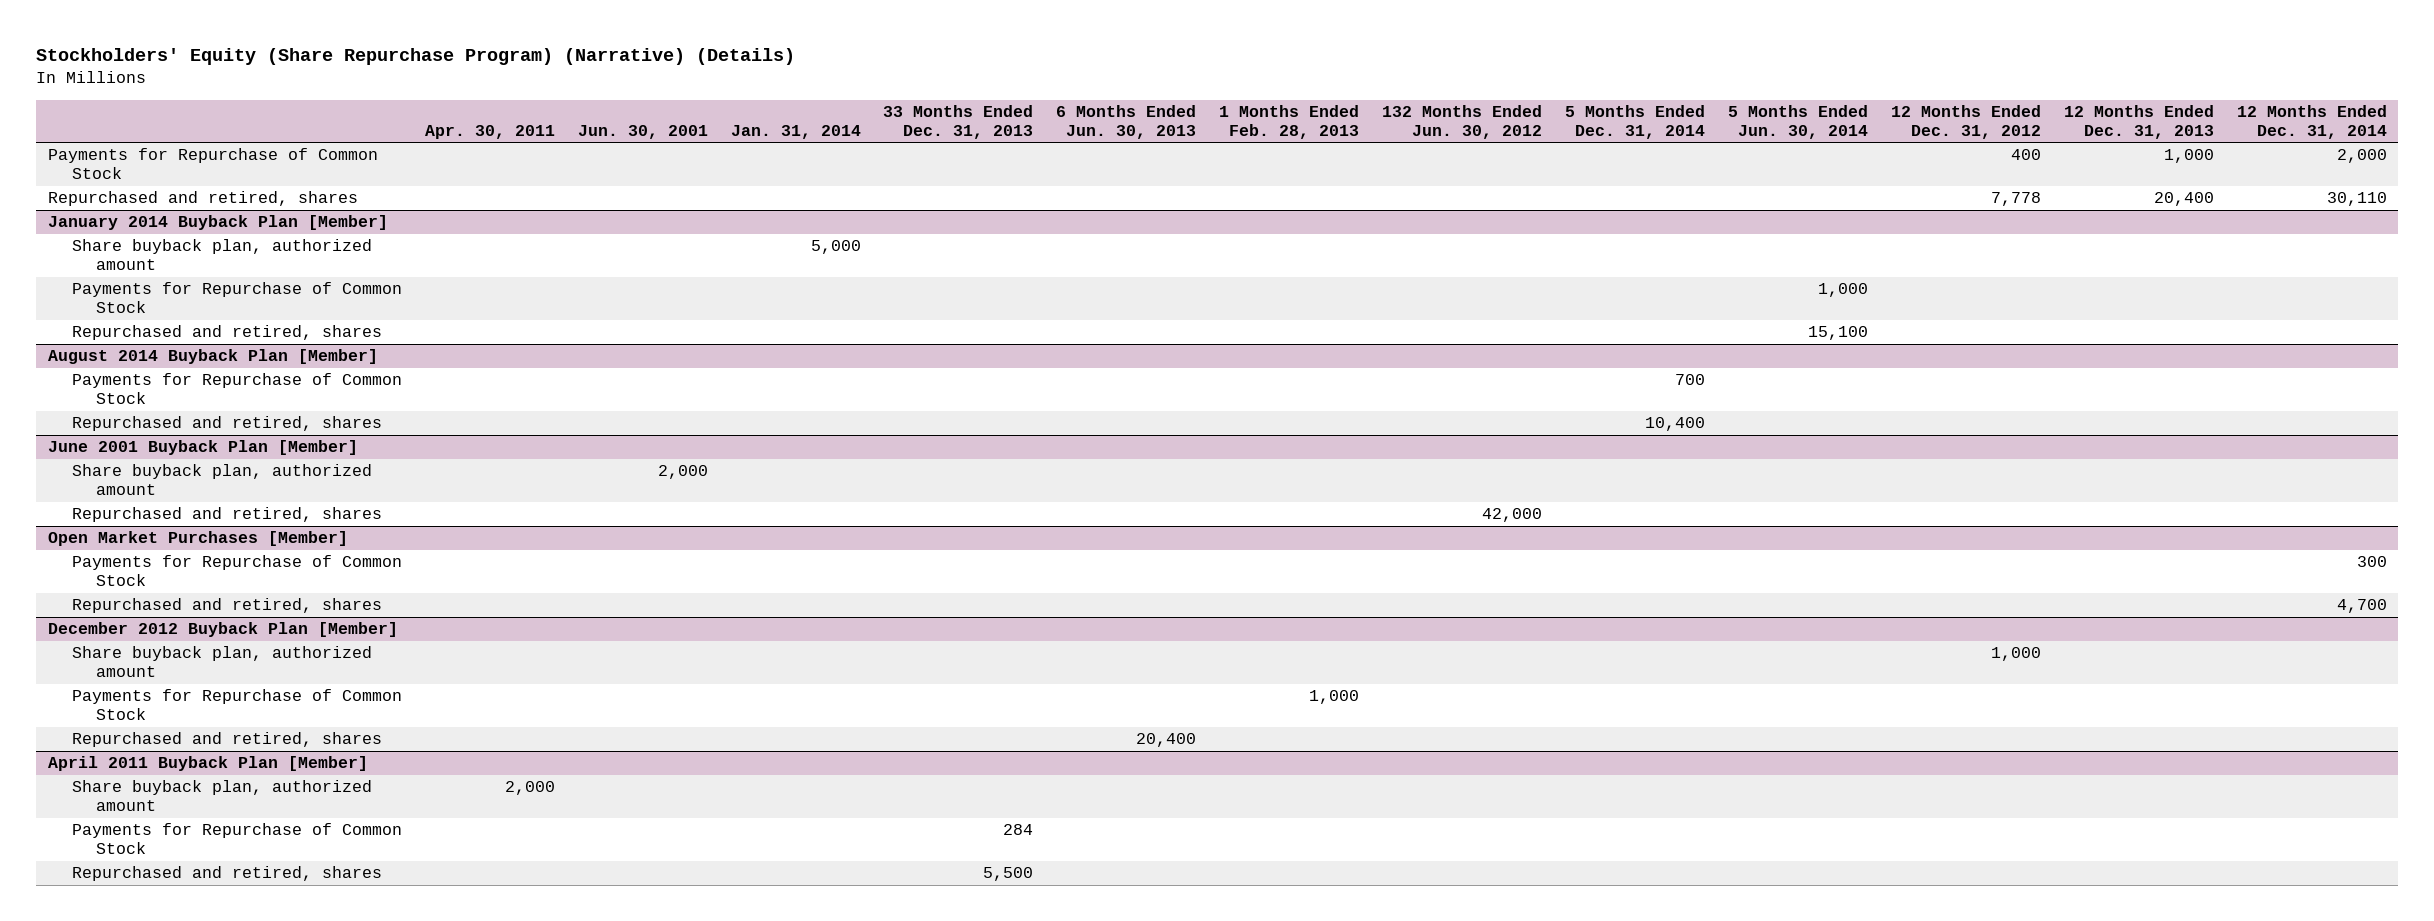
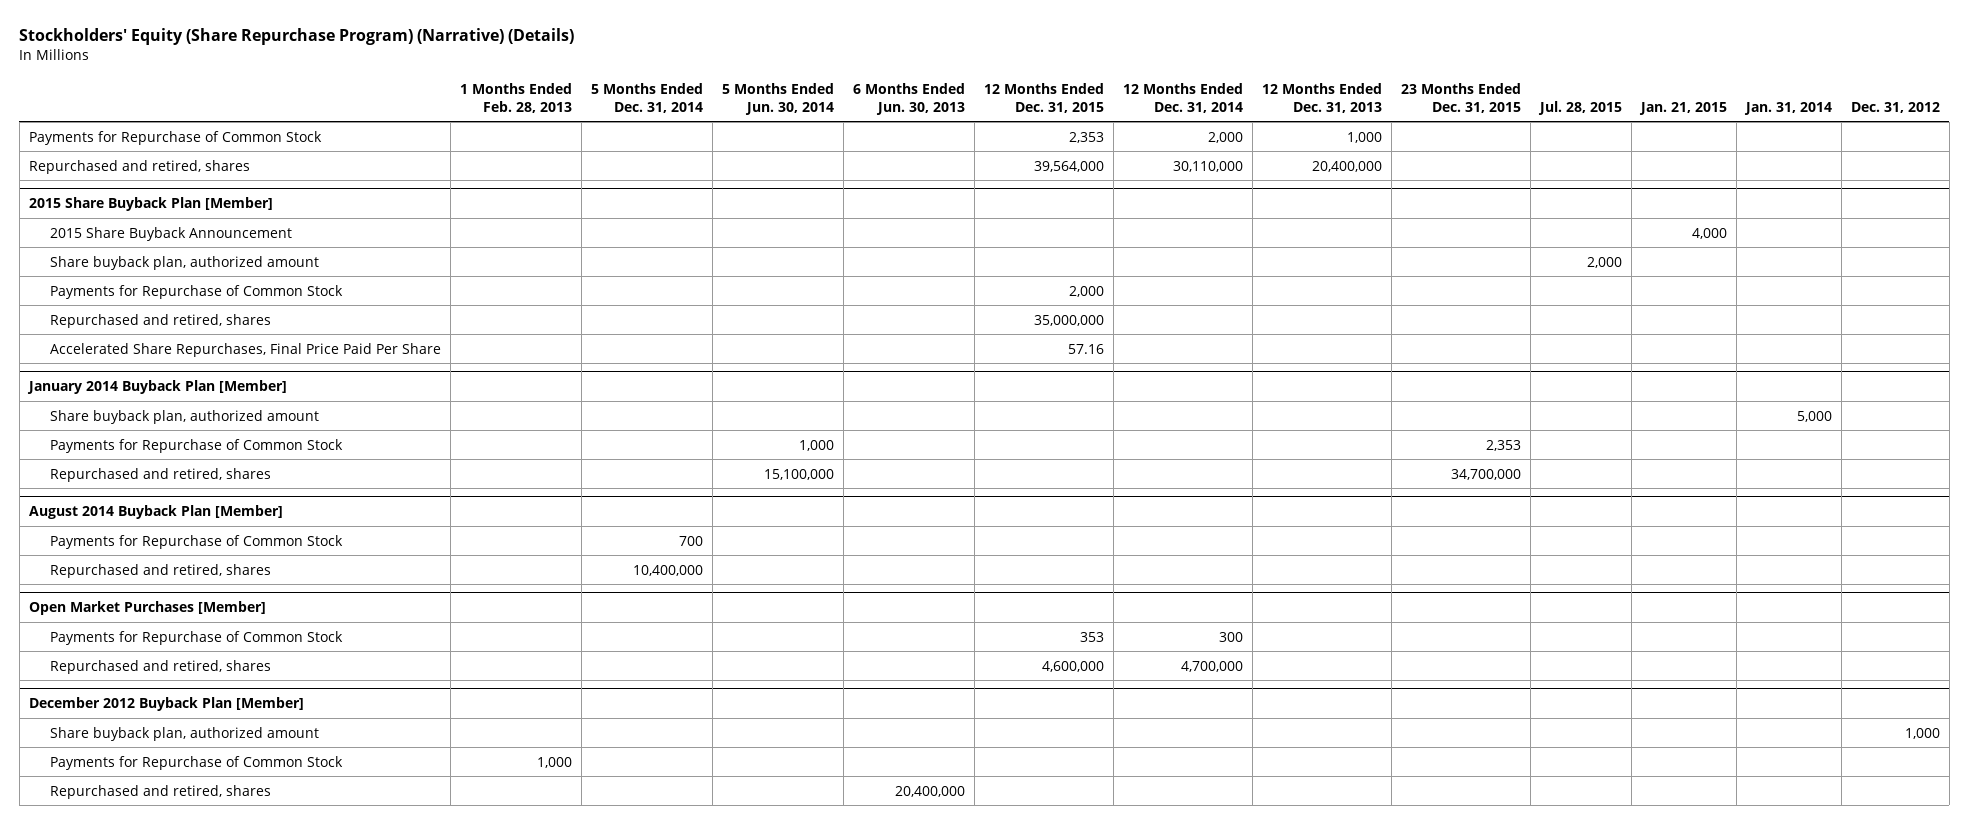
[424,124,555,139] Apr. 30, 2011 -> none
[577,124,708,139] Jun. 30, 2001 -> none
[883,104,1034,139] 33 Months Ended Dec. 31, 2013 -> none
[1382,104,1543,139] 132 Months Ended Jun. 30, 2012 -> none
[1890,104,2041,139] 12 Months Ended Dec. 31, 2012 -> none
none -> [983,82,1104,113] 12 Months Ended Dec. 31, 2015
none -> [1400,82,1521,113] 23 Months Ended Dec. 31, 2015
none -> [1537,100,1622,115] Jul. 28, 2015
none -> [1638,101,1727,115] Jan. 21, 2015
none -> [1850,101,1940,113] Dec. 31, 2012
[2153,192,2214,207] 20,400 -> [1311,160,1382,172] 20,400,000
[2326,192,2387,207] 30,110 -> [1172,160,1243,172] 30,110,000
none -> [28,197,273,212] 2015 Share Buyback Plan [Member]
none -> [49,226,292,241] 2015 Share Buyback Announcement
none -> [49,255,319,270] Share buyback plan, authorized amount
none -> [49,284,343,299] Payments for Repurchase of Common Stock
none -> [49,313,271,328] Repurchased and retired, shares
none -> [49,342,441,357] Accelerated Share Repurchases, Final Price Paid Per Share
[1808,326,1869,341] 15,100 -> [763,468,834,480] 15,100,000
[47,440,358,456] June 2001 Buyback Plan [Member] -> none
[71,464,372,496] Share buyback plan, authorized amount -> none
[71,507,382,523] Repurchased and retired, shares -> none
[1645,417,1706,432] 10,400 -> [632,564,703,576] 10,400,000
[2336,599,2387,614] 4,700 -> [1180,660,1243,672] 4,700,000
[47,756,368,772] April 2011 Buyback Plan [Member] -> none
[71,780,372,812] Share buyback plan, authorized amount -> none
[71,823,402,855] Payments for Repurchase of Common Stock -> none
[71,866,382,882] Repurchased and retired, shares -> none
[1136,733,1197,748] 20,400 -> [894,785,965,797] 20,400,000

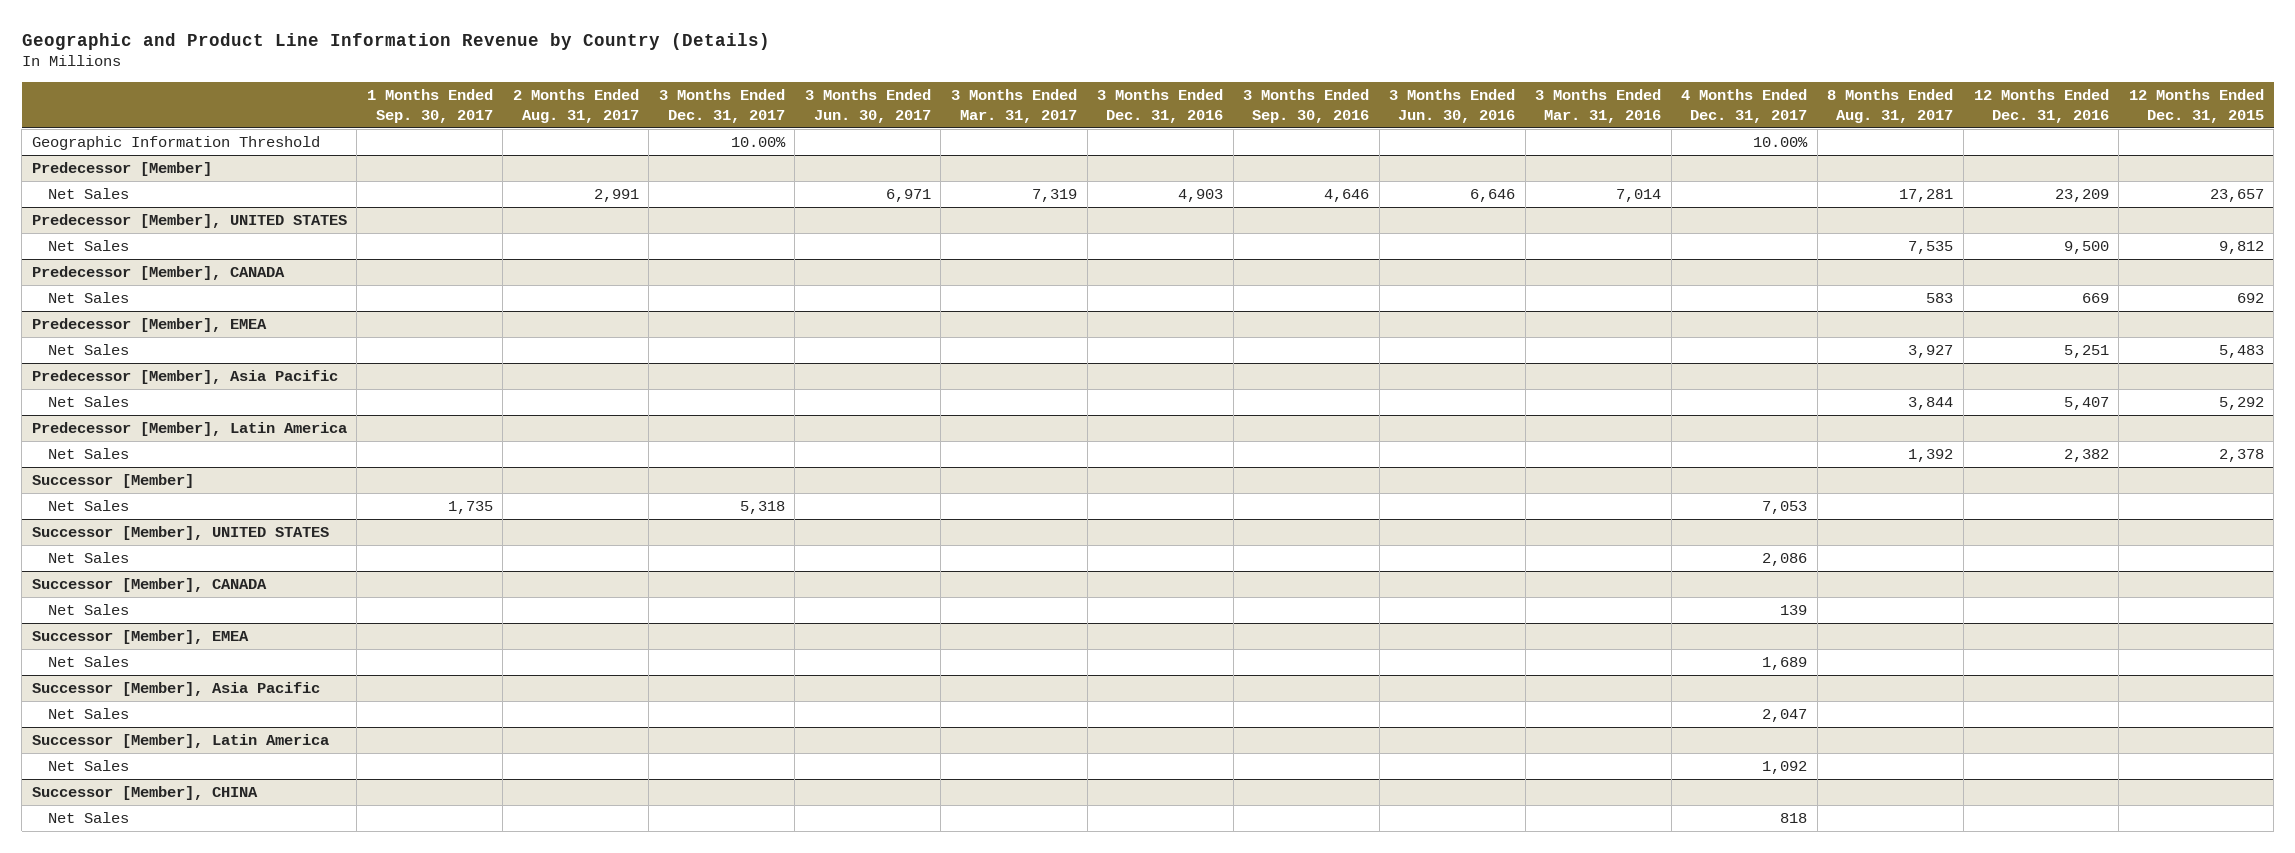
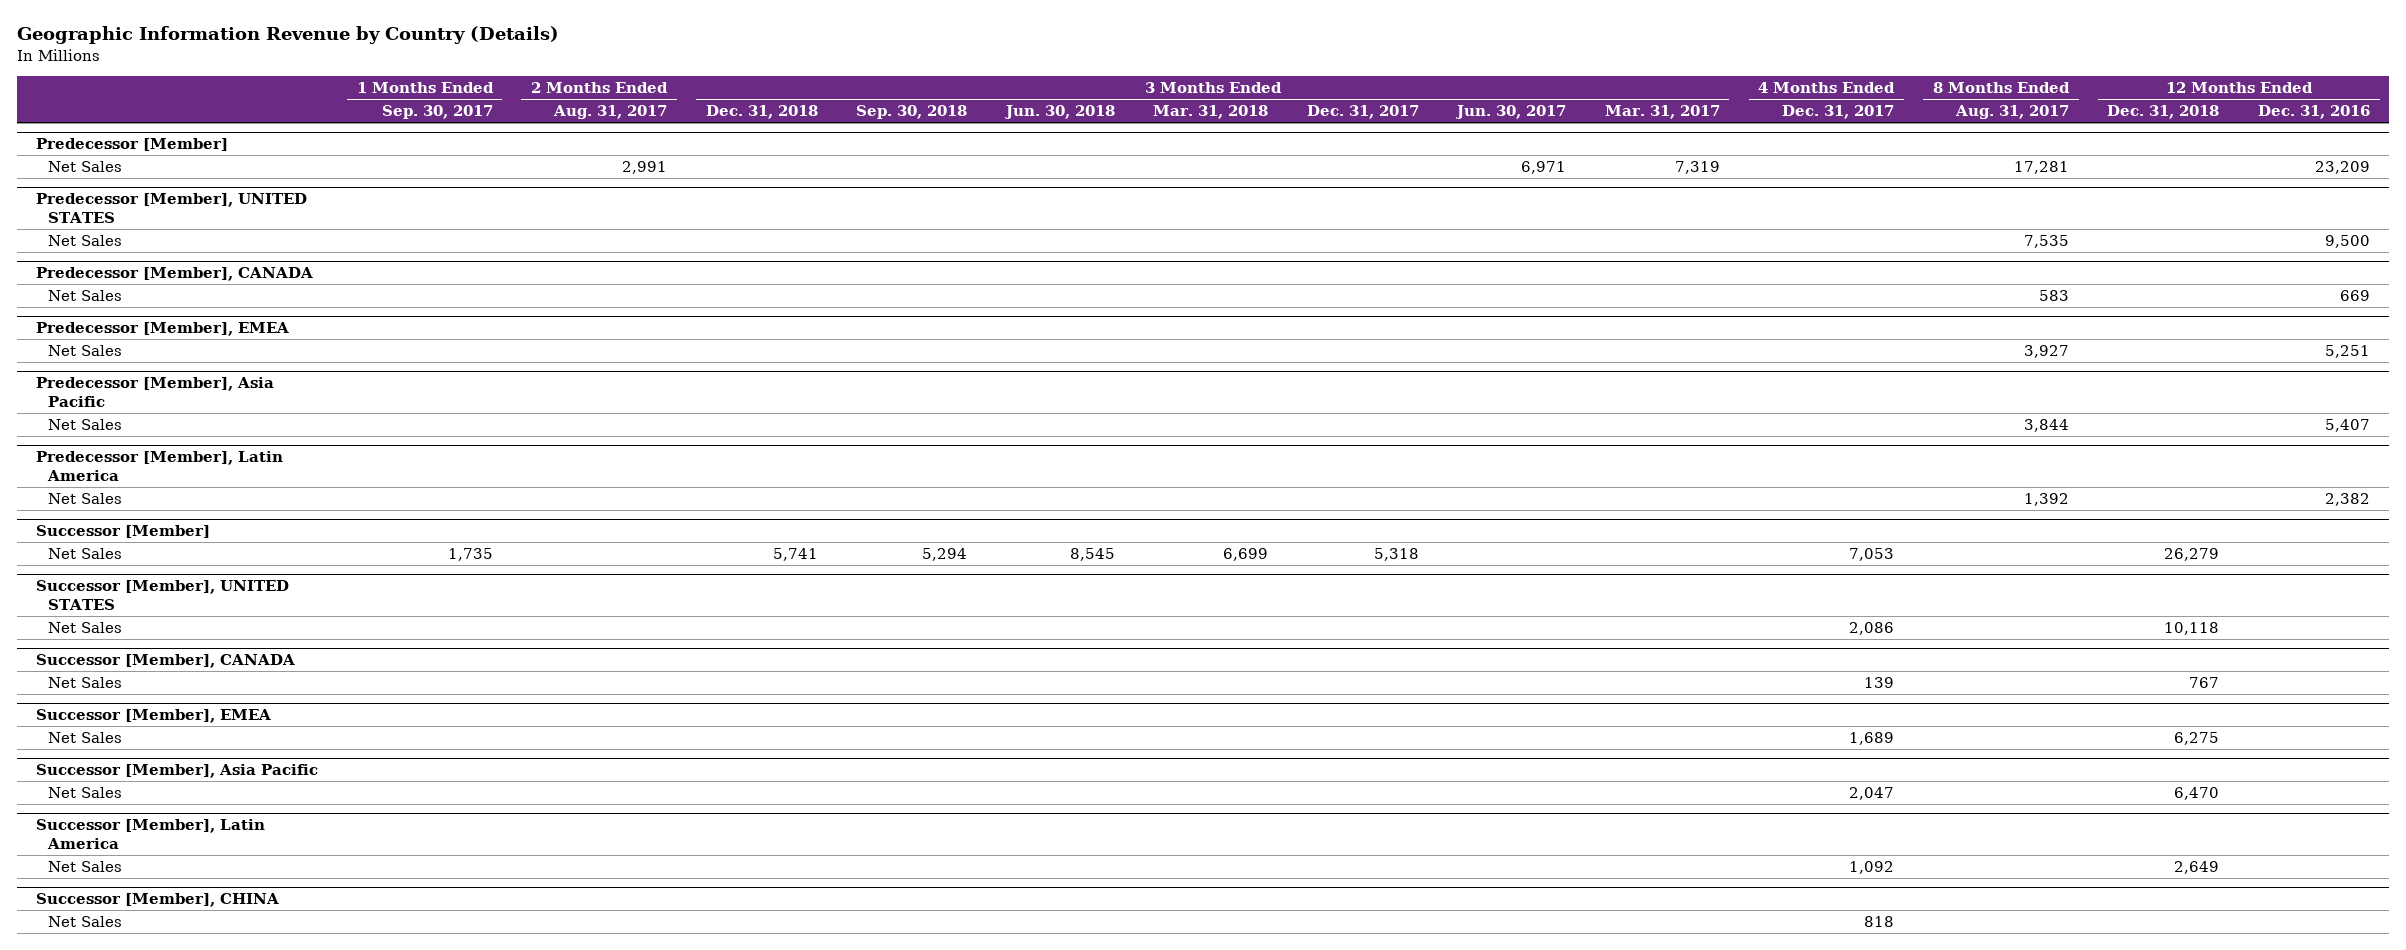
[21,32,770,50] Geographic and Product Line Information Revenue by Country (Details) -> [16,26,559,45] Geographic Information Revenue by Country (Details)
[1097,88,1224,123] 3 Months Ended Dec. 31, 2016 -> none
[1243,88,1370,123] 3 Months Ended Sep. 30, 2016 -> none
[1389,88,1516,123] 3 Months Ended Jun. 30, 2016 -> none
[1535,88,1662,123] 3 Months Ended Mar. 31, 2016 -> none
[2128,88,2264,123] 12 Months Ended Dec. 31, 2015 -> none
none -> [705,105,818,120] Dec. 31, 2018
none -> [856,105,968,120] Sep. 30, 2018
none -> [1003,105,1115,120] Jun. 30, 2018
none -> [1153,105,1269,120] Mar. 31, 2018
none -> [2107,105,2220,120] Dec. 31, 2018
[31,136,320,151] Geographic Information Threshold -> none

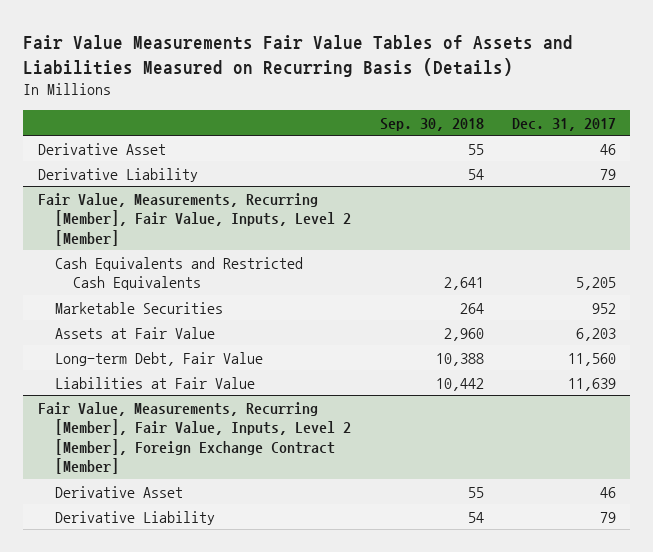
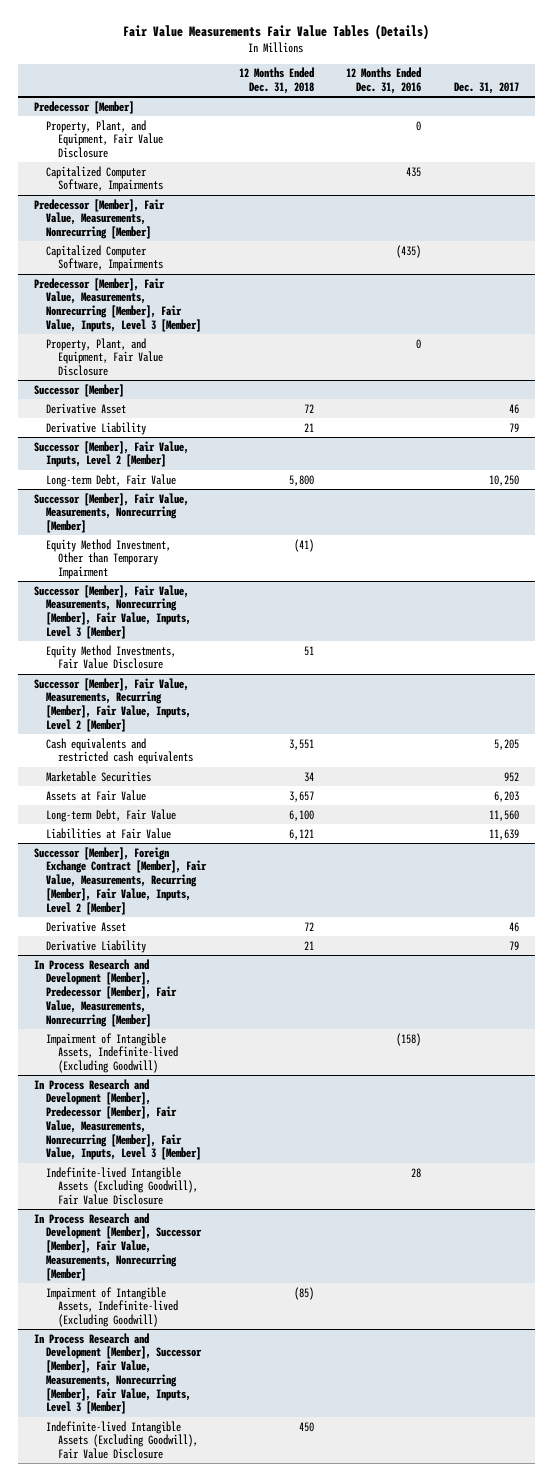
[23,35,574,77] Fair Value Measurements Fair Value Tables of Assets and Liabilities Measured on Recurring Basis (Details) -> [123,24,430,41] Fair Value Measurements Fair Value Tables (Details)
[379,117,484,131] Sep. 30, 2018 -> none
none -> [238,67,314,95] 12 Months Ended Dec. 31, 2018
none -> [346,67,422,95] 12 Months Ended Dec. 31, 2016
none -> [34,100,135,114] Predecessor [Member]
none -> [46,119,164,159] Property, Plant, and Equipment, Fair Value Disclosure
none -> [46,165,164,193] Capitalized Computer Software, Impairments
none -> [34,198,166,240] Predecessor [Member], Fair Value, Measurements, Nonrecurring [Member]
none -> [46,244,164,272] Capitalized Computer Software, Impairments
none -> [34,277,202,332] Predecessor [Member], Fair Value, Measurements, Nonrecurring [Member], Fair Value, Inputs, Level 3 [Member]
none -> [46,337,164,377] Property, Plant, and Equipment, Fair Value Disclosure
none -> [34,383,125,397] Successor [Member]
none -> [34,440,190,468] Successor [Member], Fair Value, Inputs, Level 2 [Member]
none -> [46,473,177,487] Long-term Debt, Fair Value
none -> [34,492,190,534] Successor [Member], Fair Value, Measurements, Nonrecurring [Member]
none -> [46,538,172,580] Equity Method Investment, Other than Temporary Impairment
none -> [34,584,192,639] Successor [Member], Fair Value, Measurements, Nonrecurring [Member], Fair Value, Inputs, Level 3 [Member]
none -> [46,644,177,670] Equity Method Investments, Fair Value Disclosure
[37,192,352,246] Fair Value, Measurements, Recurring [Member], Fair Value, Inputs, Level 2 [Member] -> [34,677,192,732] Successor [Member], Fair Value, Measurements, Recurring [Member], Fair Value, Inputs, Level 2 [Member]
[55,256,304,291] Cash Equivalents and Restricted Cash Equivalents -> [46,737,194,765] Cash equivalents and restricted cash equivalents
[37,401,352,475] Fair Value, Measurements, Recurring [Member], Fair Value, Inputs, Level 2 [Member], Foreign Exchange Contract [Member] -> [34,846,208,915] Successor [Member], Foreign Exchange Contract [Member], Fair Value, Measurements, Recurring [Member], Fair Value, Inputs, Level 2 [Member]
none -> [34,958,178,1027] In Process Research and Development [Member], Predecessor [Member], Fair Value, Measurements, Nonrecurring [Member]
none -> [46,1032,179,1074] Impairment of Intangible Assets, Indefinite-lived (Excluding Goodwill)
none -> [34,1078,202,1161] In Process Research and Development [Member], Predecessor [Member], Fair Value, Measurements, Nonrecurring [Member], Fair Value, Inputs, Level 3 [Member]
none -> [46,1166,199,1206] Indefinite-lived Intangible Assets (Excluding Goodwill), Fair Value Disclosure
none -> [34,1212,203,1281] In Process Research and Development [Member], Successor [Member], Fair Value, Measurements, Nonrecurring [Member]
none -> [46,1286,179,1328] Impairment of Intangible Assets, Indefinite-lived (Excluding Goodwill)
none -> [34,1332,203,1415] In Process Research and Development [Member], Successor [Member], Fair Value, Measurements, Nonrecurring [Member], Fair Value, Inputs, Level 3 [Member]
none -> [46,1420,199,1460] Indefinite-lived Intangible Assets (Excluding Goodwill), Fair Value Disclosure

